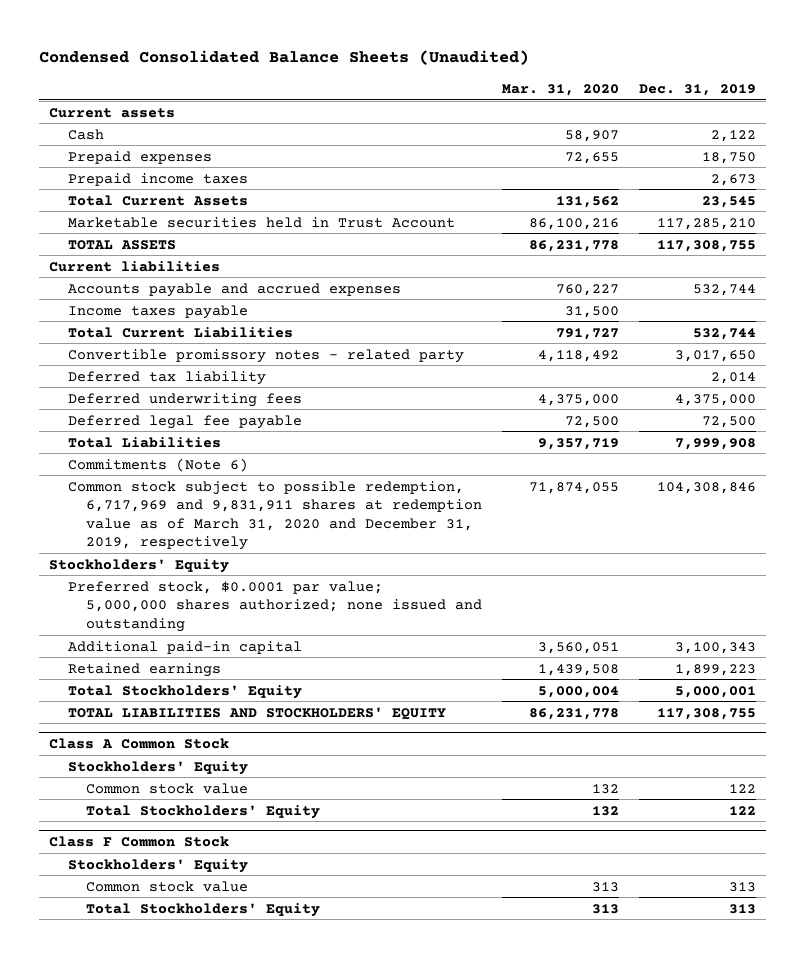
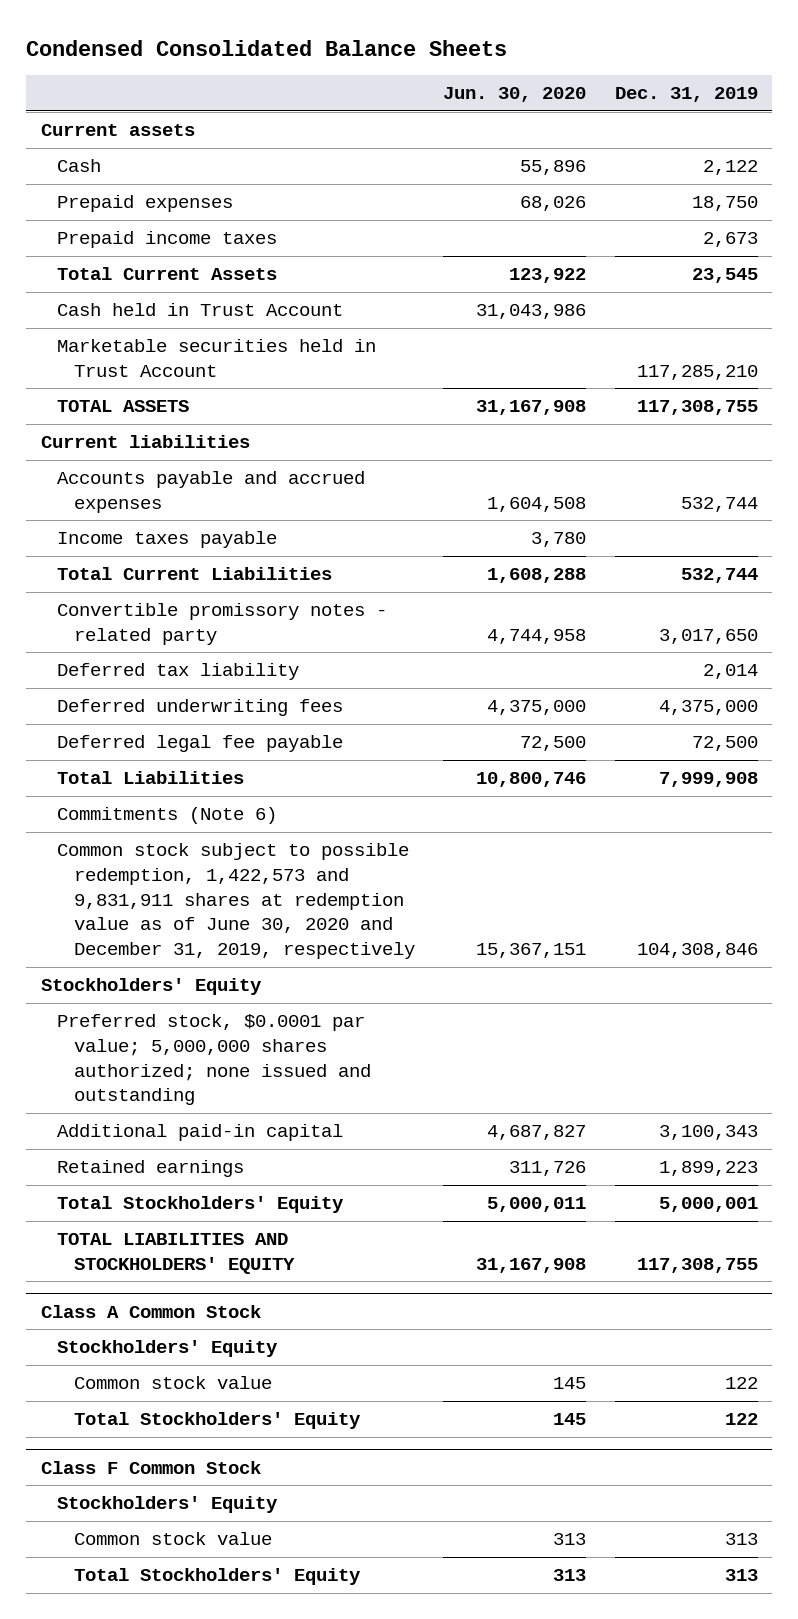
[39,50,530,66] Condensed Consolidated Balance Sheets (Unaudited) -> [26,40,508,57] Condensed Consolidated Balance Sheets
[502,84,620,97] Mar. 31, 2020 -> none
none -> [443,87,587,103] Jun. 30, 2020
none -> [57,303,344,317] Cash held in Trust Account
[67,480,483,551] Common stock subject to possible redemption, 6,717,969 and 9,831,911 shares at redemption value as of March 31, 2020 and December 31, 2019, respectively -> [57,843,415,960] Common stock subject to possible redemption, 1,422,573 and 9,831,911 shares at redemption value as of June 30, 2020 and December 31, 2019, respectively

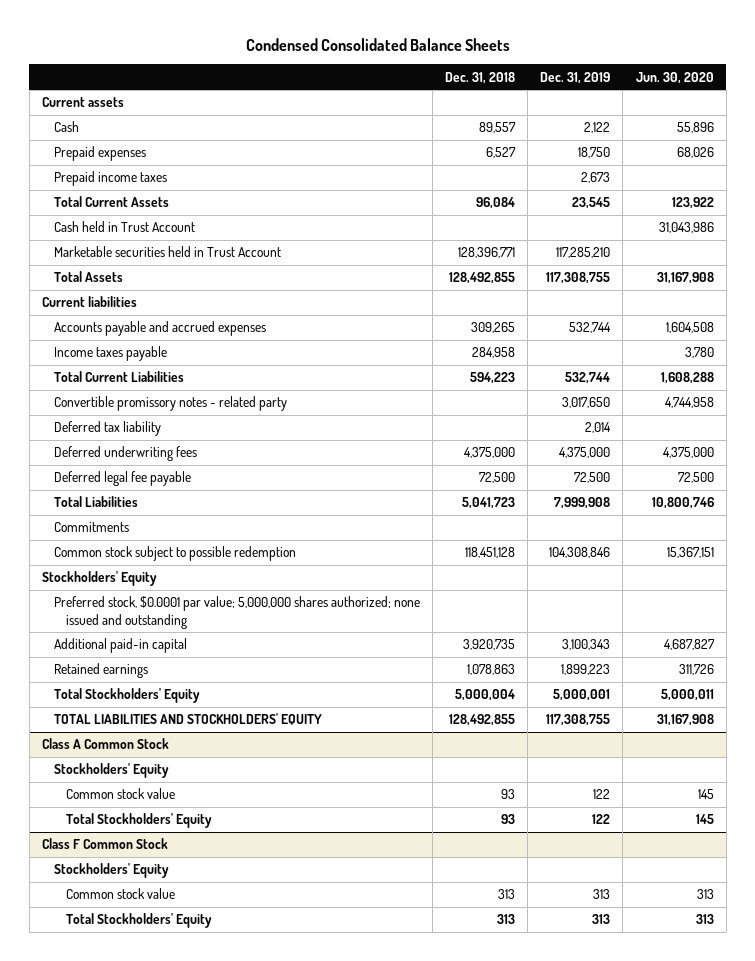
none -> [445,71,516,84] Dec. 31, 2018
[57,400,190,413] TOTAL ASSETS -> [53,271,123,283] Total Assets
[57,807,278,825] Commitments (Note 6) -> [53,522,129,533] Commitments
[57,843,415,960] Common stock subject to possible redemption, 1,422,573 and 9,831,911 shares at redemption value as of June 30, 2020 and December 31, 2019, respectively -> [53,546,296,562] Common stock subject to possible redemption

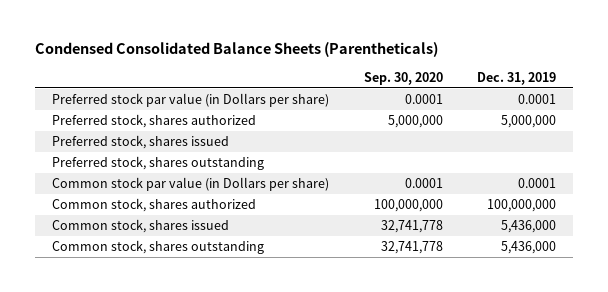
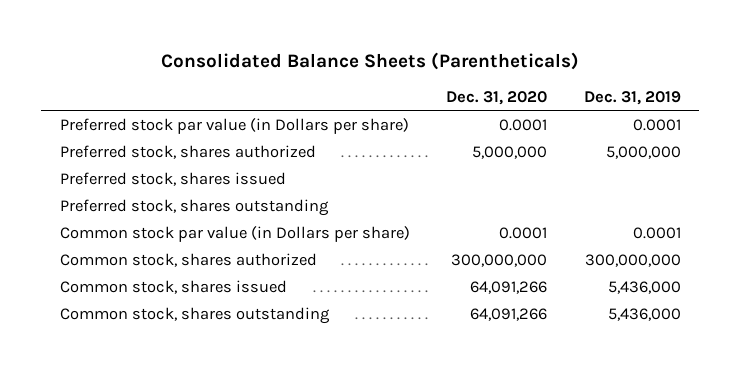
[34,42,438,58] Condensed Consolidated Balance Sheets (Parentheticals) -> [161,52,580,71] Consolidated Balance Sheets (Parentheticals)
[363,72,443,86] Sep. 30, 2020 -> none
none -> [446,91,548,106] Dec. 31, 2020
[487,198,557,212] 100,000,000 -> [584,253,681,267] 300,000,000

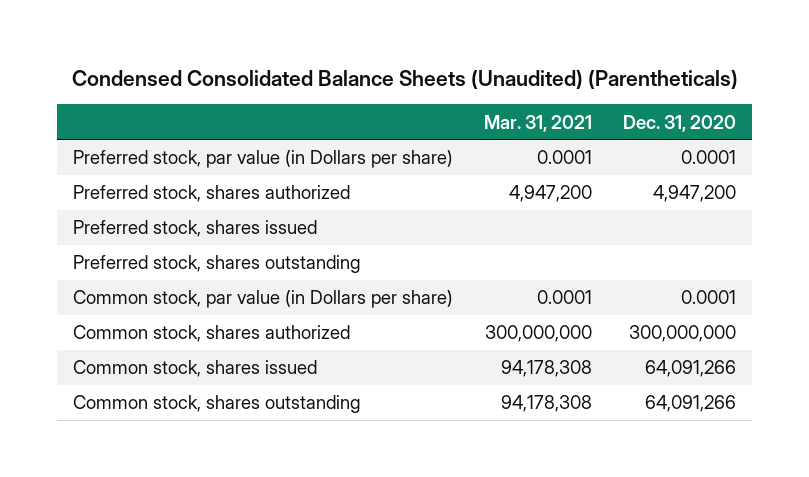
[161,52,580,71] Consolidated Balance Sheets (Parentheticals) -> [71,68,738,89] Condensed Consolidated Balance Sheets (Unaudited) (Parentheticals)
[583,91,681,106] Dec. 31, 2019 -> none
none -> [484,114,593,132] Mar. 31, 2021
[59,117,409,134] Preferred stock par value (in Dollars per share) -> [72,150,453,169] Preferred stock, par value (in Dollars per share)
[472,145,548,159] 5,000,000 -> [653,185,737,203] 4,947,200
[59,225,410,242] Common stock par value (in Dollars per share) -> [72,290,453,309] Common stock, par value (in Dollars per share)

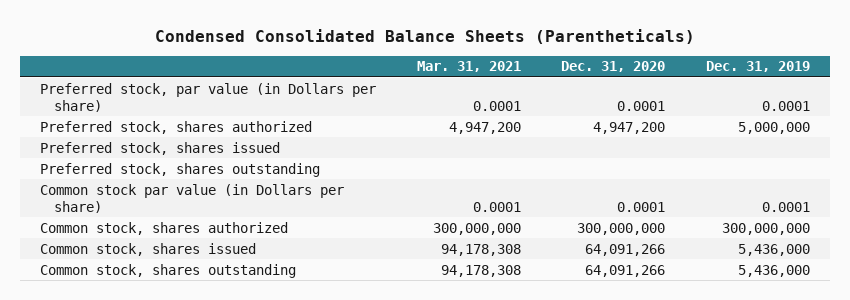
[71,68,738,89] Condensed Consolidated Balance Sheets (Unaudited) (Parentheticals) -> [154,28,695,44] Condensed Consolidated Balance Sheets (Parentheticals)
none -> [705,61,810,73] Dec. 31, 2019
[72,290,453,309] Common stock, par value (in Dollars per share) -> [40,183,345,213] Common stock par value (in Dollars per share)

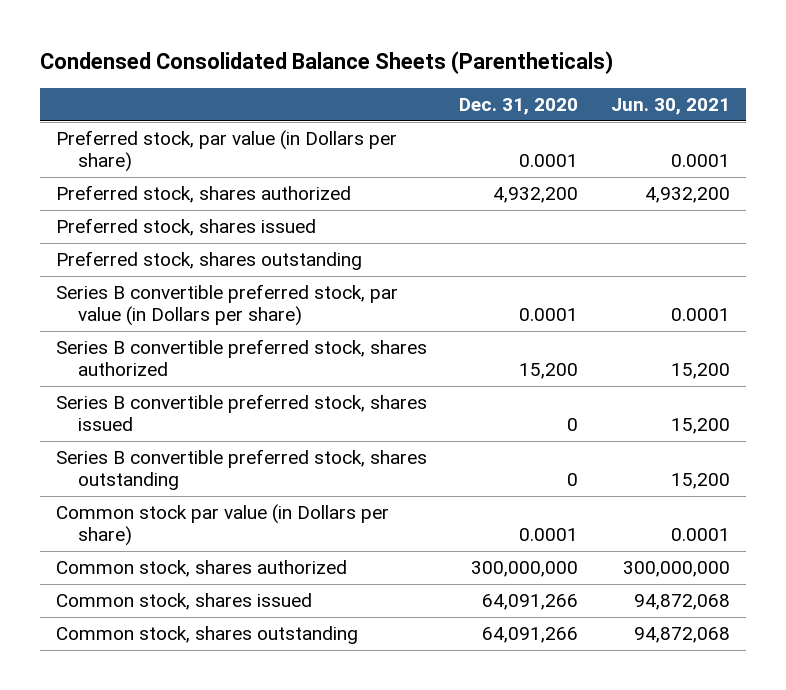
[416,61,521,73] Mar. 31, 2021 -> none
[705,61,810,73] Dec. 31, 2019 -> none
none -> [610,98,730,116] Jun. 30, 2021
[593,121,666,134] 4,947,200 -> [493,187,579,204] 4,932,200
none -> [55,284,398,327] Series B convertible preferred stock, par value (in Dollars per share)
none -> [55,339,427,377] Series B convertible preferred stock, shares authorized
none -> [55,394,427,432] Series B convertible preferred stock, shares issued
none -> [55,449,427,491] Series B convertible preferred stock, shares outstanding

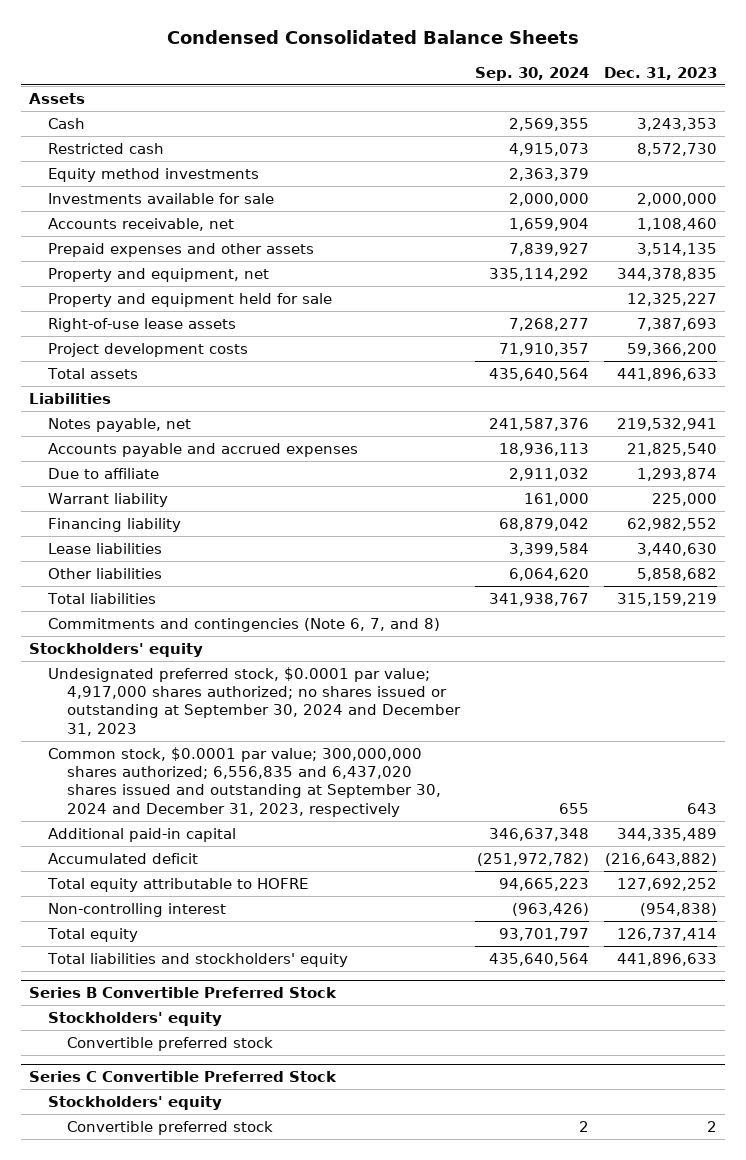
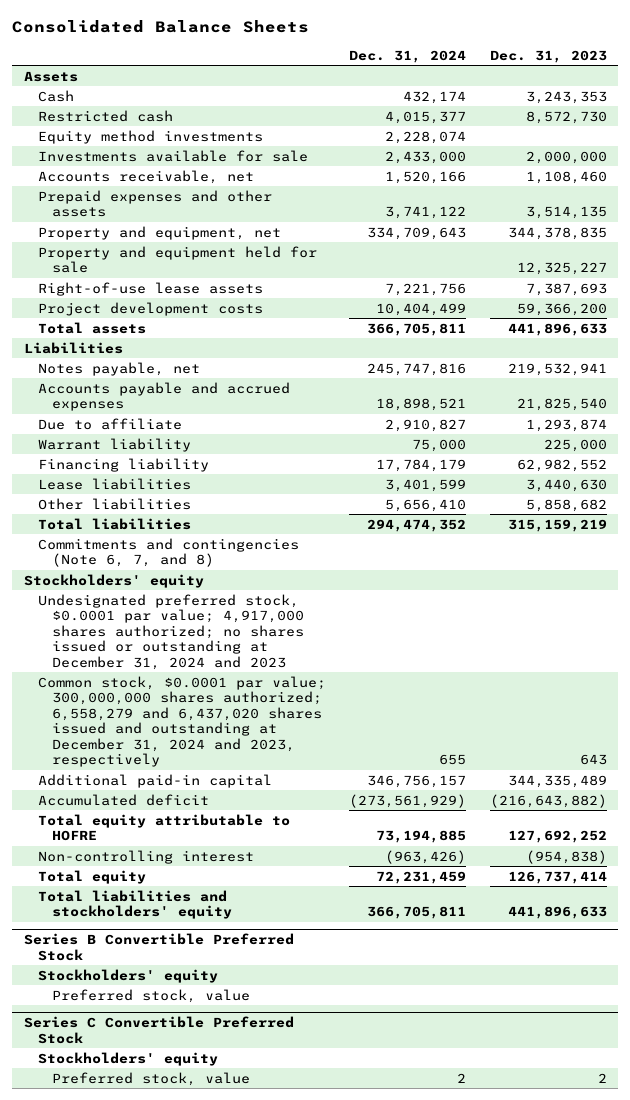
[166,30,579,45] Condensed Consolidated Balance Sheets -> [11,20,309,34] Consolidated Balance Sheets
[474,66,589,81] Sep. 30, 2024 -> none
none -> [349,49,467,63] Dec. 31, 2024
[47,667,461,736] Undesignated preferred stock, $0.0001 par value; 4,917,000 shares authorized; no shares issued or outstanding at September 30, 2024 and December 31, 2023 -> [37,593,305,670] Undesignated preferred stock, $0.0001 par value; 4,917,000 shares authorized; no shares issued or outstanding at December 31, 2024 and 2023
[47,747,441,817] Common stock, $0.0001 par value; 300,000,000 shares authorized; 6,556,835 and 6,437,020 shares issued and outstanding at September 30, 2024 and December 31, 2023, respectively -> [37,675,326,768] Common stock, $0.0001 par value; 300,000,000 shares authorized; 6,558,279 and 6,437,020 shares issued and outstanding at December 31, 2024 and 2023, respectively
[66,1037,273,1052] Convertible preferred stock -> [52,988,251,1003] Preferred stock, value
[66,1121,273,1136] Convertible preferred stock -> [52,1071,251,1086] Preferred stock, value

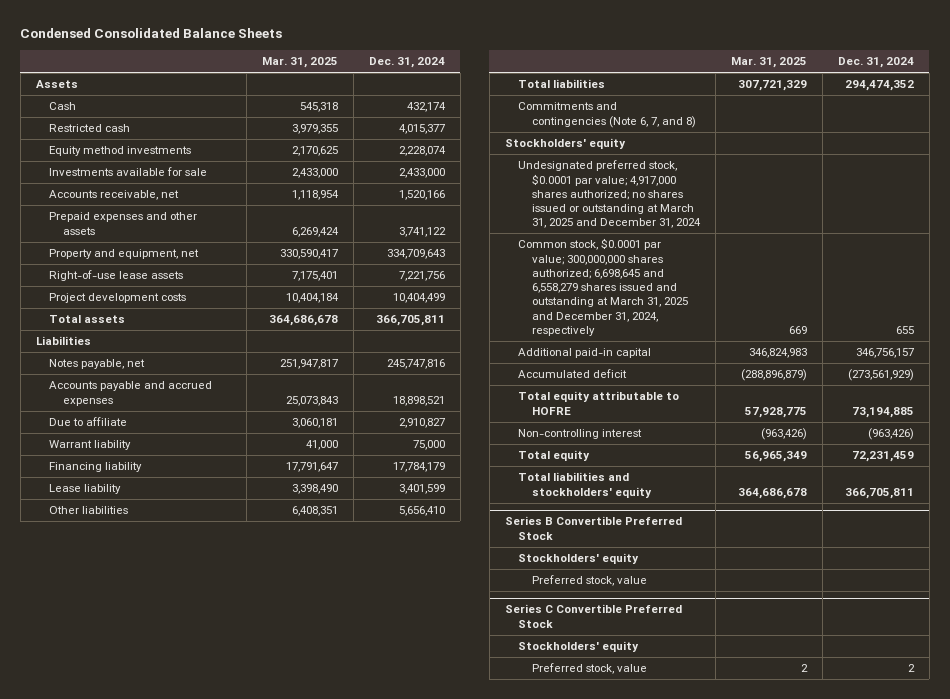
[11,20,309,34] Consolidated Balance Sheets -> [20,28,283,39] Condensed Consolidated Balance Sheets
[489,49,607,63] Dec. 31, 2023 -> none
none -> [262,57,339,69] Mar. 31, 2025
[37,245,317,274] Property and equipment held for sale -> none
[37,477,191,490] Lease liabilities -> [49,484,122,495] Lease liability
[37,593,305,670] Undesignated preferred stock, $0.0001 par value; 4,917,000 shares authorized; no shares issued or outstanding at December 31, 2024 and 2023 -> [518,160,702,229] Undesignated preferred stock, $0.0001 par value; 4,917,000 shares authorized; no shares issued or outstanding at March 31, 2025 and December 31, 2024
[37,675,326,768] Common stock, $0.0001 par value; 300,000,000 shares authorized; 6,558,279 and 6,437,020 shares issued and outstanding at December 31, 2024 and 2023, respectively -> [518,238,689,336] Common stock, $0.0001 par value; 300,000,000 shares authorized; 6,698,645 and 6,558,279 shares issued and outstanding at March 31, 2025 and December 31, 2024, respectively

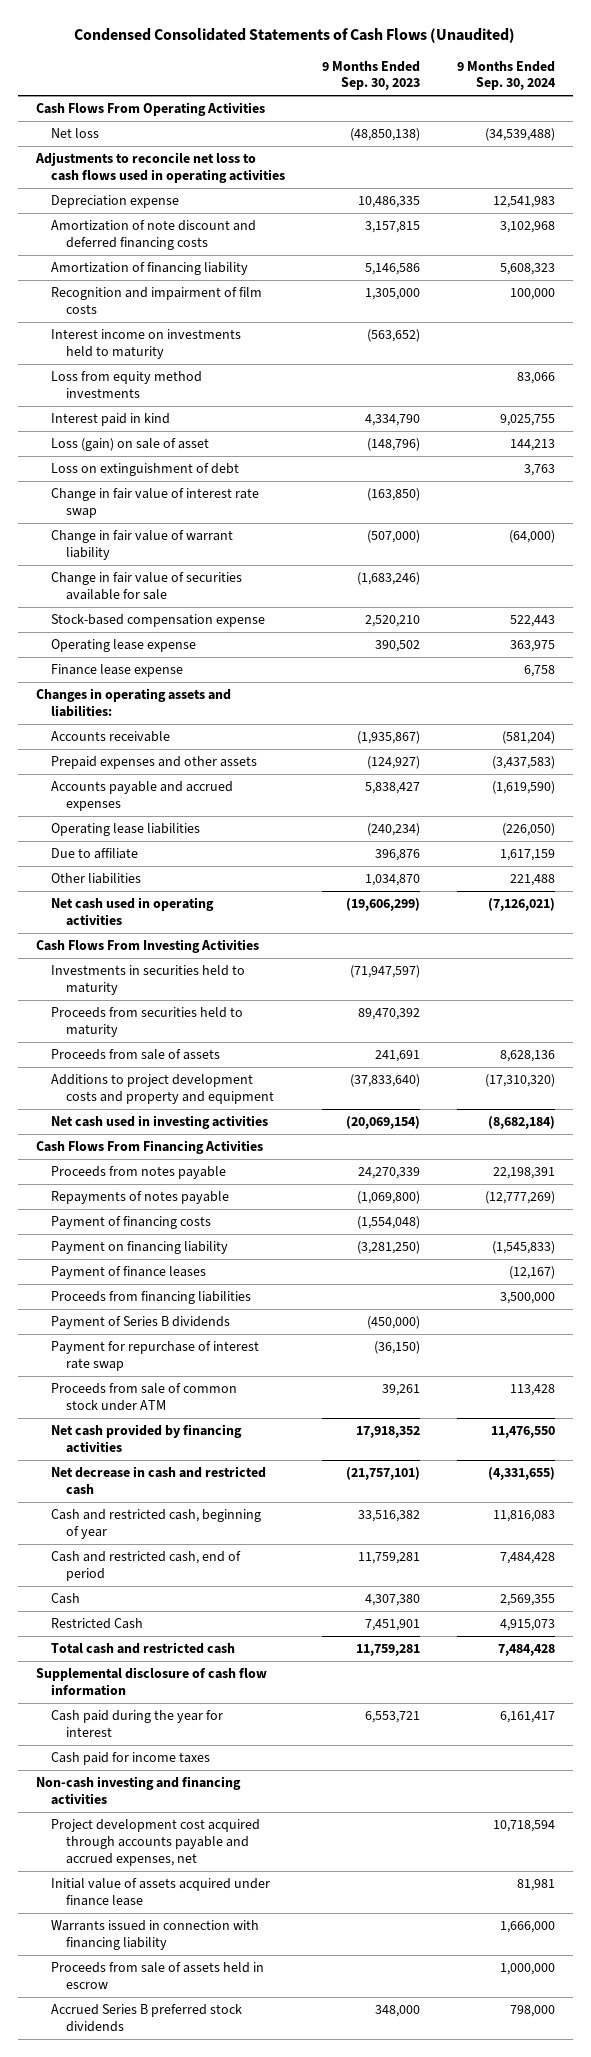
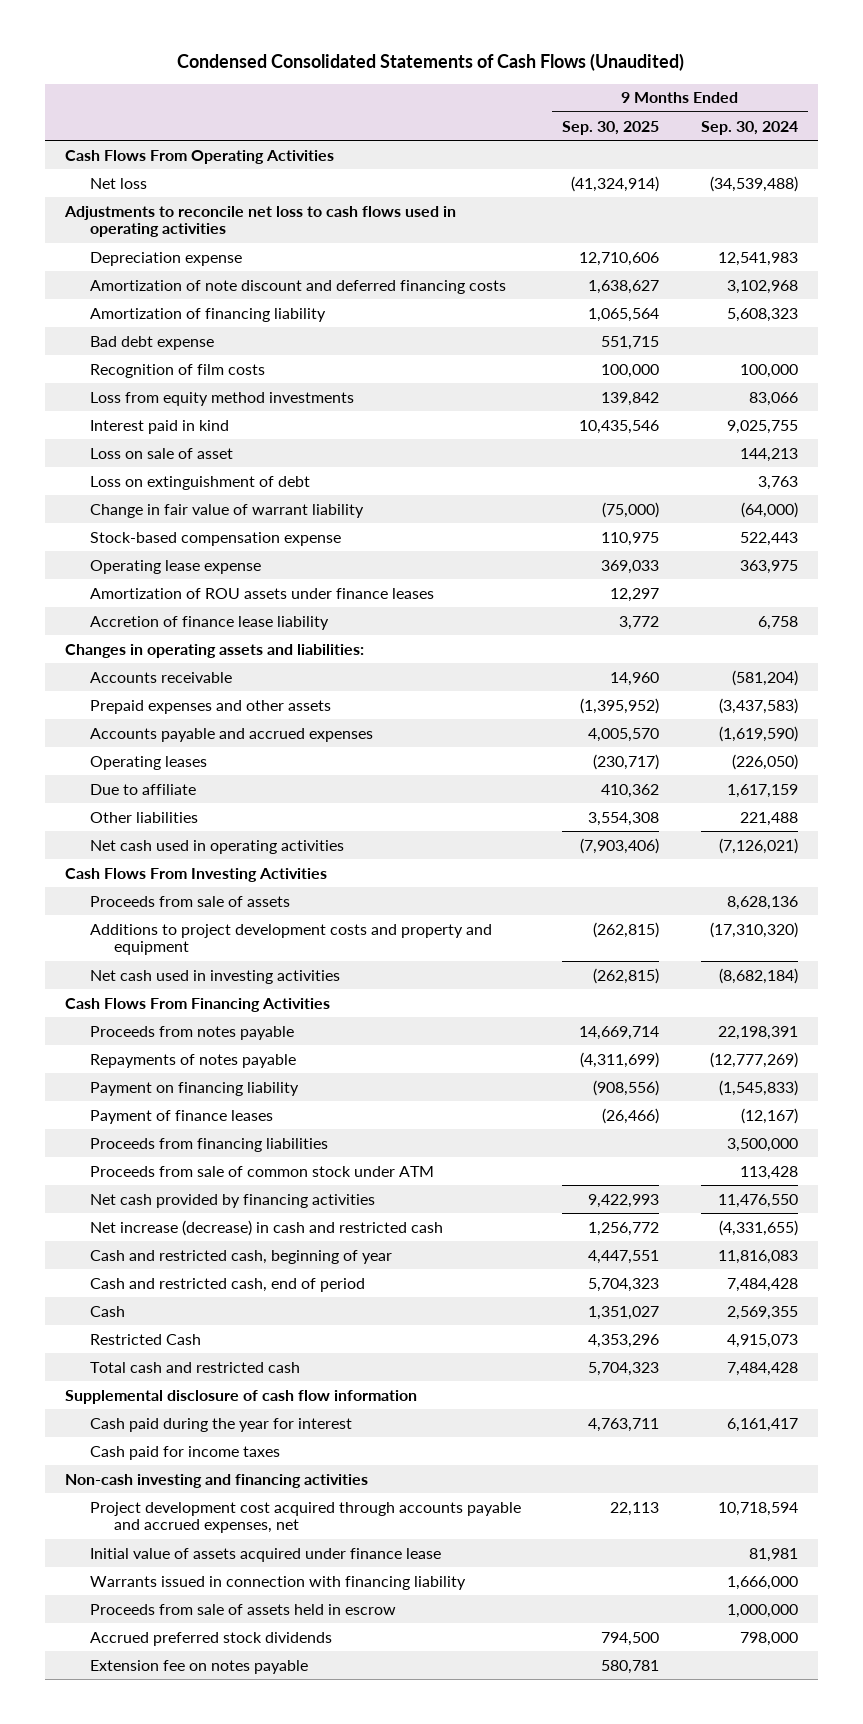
[321,60,420,91] 9 Months Ended Sep. 30, 2023 -> none
none -> [562,120,660,135] Sep. 30, 2025
[51,329,242,359] Interest income on investments held to maturity -> none
none -> [89,335,214,350] Bad debt expense
[51,287,263,314] Recognition and impairment of film costs -> [89,363,265,378] Recognition of film costs
[51,438,210,452] Loss (gain) on sale of asset -> [89,447,233,459] Loss on sale of asset
[51,488,260,518] Change in fair value of interest rate swap -> none
[51,572,243,600] Change in fair value of securities available for sale -> none
none -> [89,587,434,599] Amortization of ROU assets under finance leases
[51,664,184,678] Finance lease expense -> [89,615,329,630] Accretion of finance lease liability
[51,823,201,837] Operating lease liabilities -> [89,755,207,770] Operating leases
[51,965,246,995] Investments in securities held to maturity -> none
[51,1007,244,1037] Proceeds from securities held to maturity -> none
[51,1216,212,1230] Payment of financing costs -> none
[51,1316,231,1330] Payment of Series B dividends -> none
[51,1341,260,1371] Payment for repurchase of interest rate swap -> none
[51,1466,267,1495] Net decrease in cash and restricted cash -> [89,1219,443,1236] Net increase (decrease) in cash and restricted cash
[51,2004,243,2032] Accrued Series B preferred stock dividends -> [89,1631,332,1646] Accrued preferred stock dividends
none -> [89,1659,308,1674] Extension fee on notes payable

